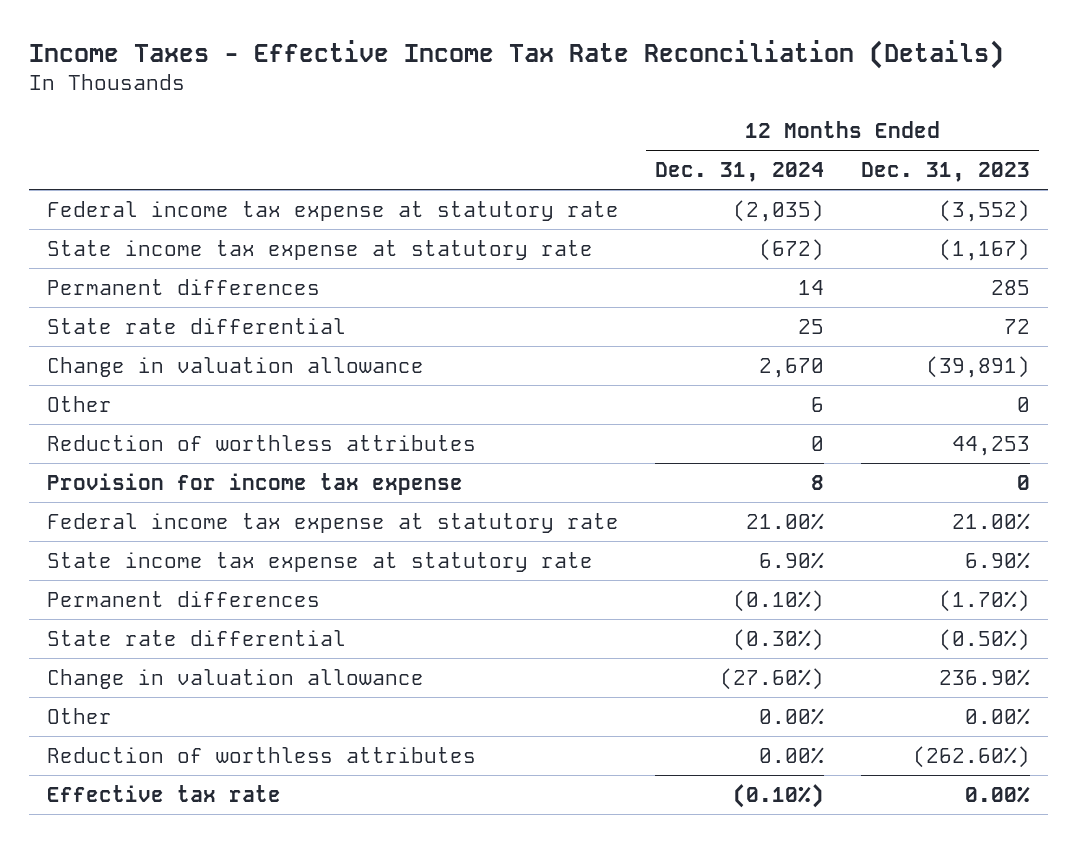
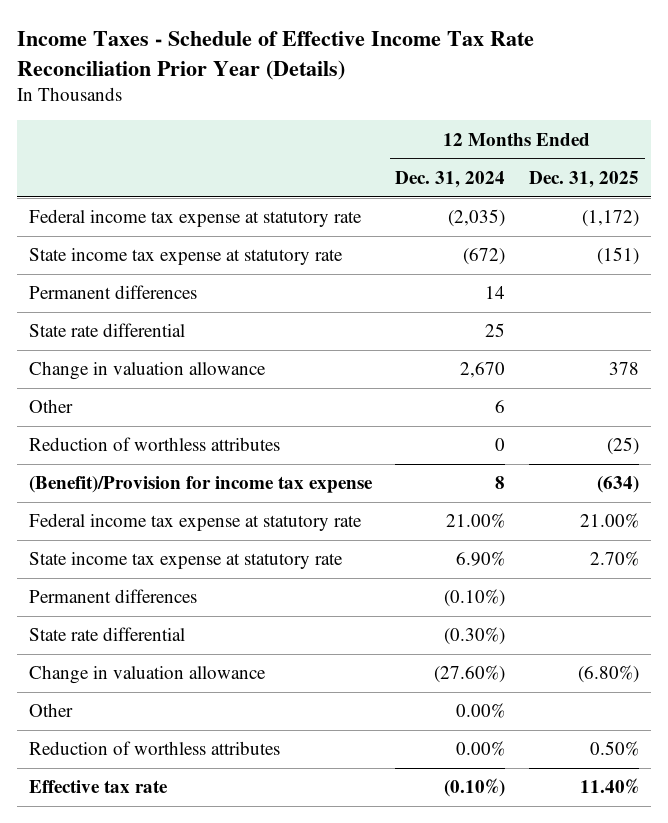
[28,39,1004,69] Income Taxes - Effective Income Tax Rate Reconciliation (Details) -> [16,31,534,80] Income Taxes - Schedule of Effective Income Tax Rate Reconciliation Prior Year (Details)
[860,162,1030,183] Dec. 31, 2023 -> none
none -> [529,170,640,188] Dec. 31, 2025
[46,472,463,495] Provision for income tax expense -> [28,476,373,494] (Benefit)/Provision for income tax expense

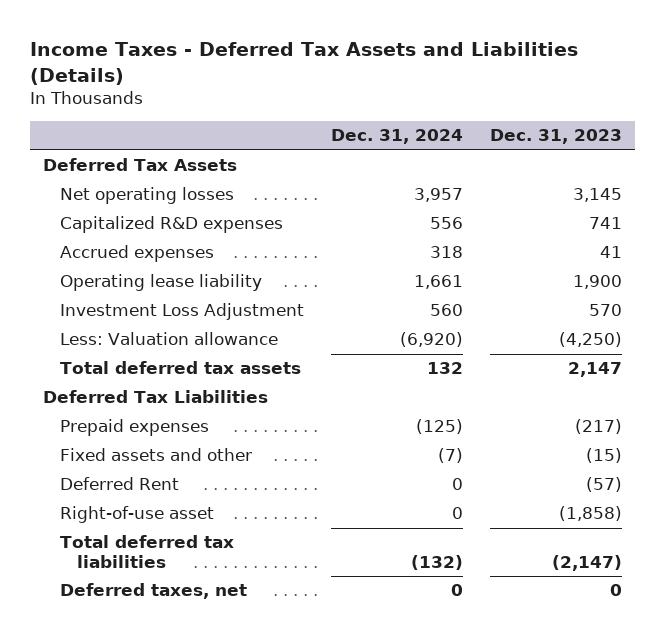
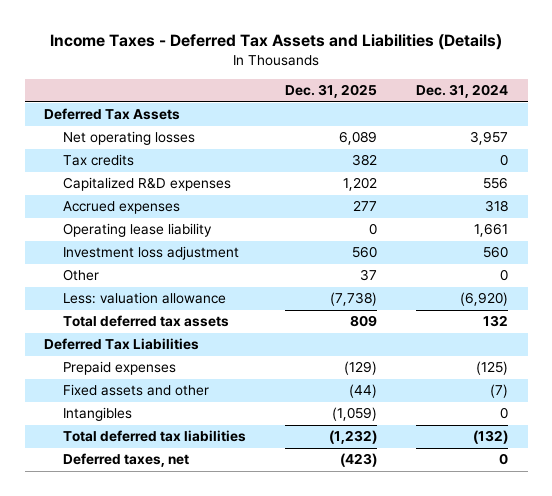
[489,129,622,145] Dec. 31, 2023 -> none
none -> [284,84,377,99] Dec. 31, 2025
none -> [62,154,134,167] Tax credits
[60,303,305,321] Investment Loss Adjustment -> [62,246,239,261] Investment loss adjustment
none -> [62,269,99,282] Other
[60,332,279,346] Less: Valuation allowance -> [62,292,226,305] Less: valuation allowance
[60,477,180,491] Deferred Rent -> none
[60,506,215,524] Right-of-use asset -> none
none -> [62,407,132,422] Intangibles

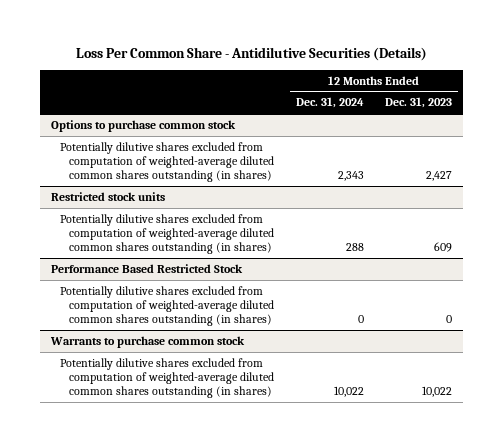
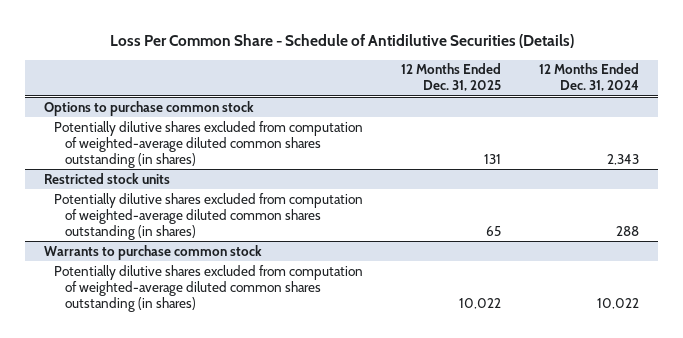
[75,47,427,62] Loss Per Common Share - Antidilutive Securities (Details) -> [109,33,574,48] Loss Per Common Share - Schedule of Antidilutive Securities (Details)
[385,97,453,109] Dec. 31, 2023 -> none
none -> [401,63,502,92] 12 Months Ended Dec. 31, 2025
[50,263,243,273] Performance Based Restricted Stock -> none
[59,285,274,327] Potentially dilutive shares excluded from computation of weighted-average diluted common shares outstanding (in shares) -> none

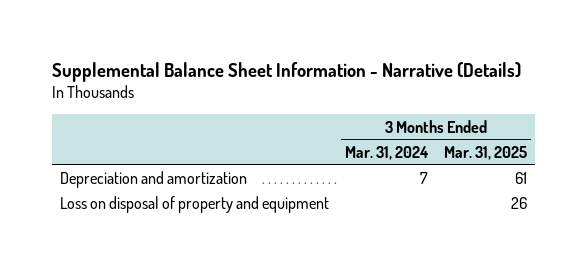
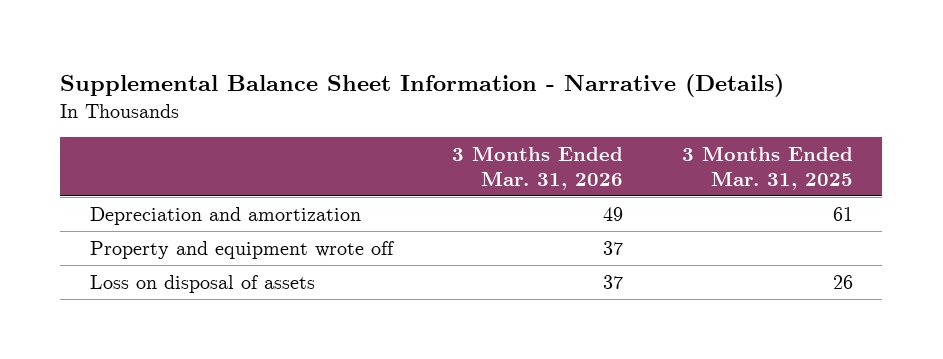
[344,145,429,160] Mar. 31, 2024 -> none
none -> [451,146,623,190] 3 Months Ended Mar. 31, 2026
none -> [89,240,395,259] Property and equipment wrote off
[59,196,329,214] Loss on disposal of property and equipment -> [89,274,315,293] Loss on disposal of assets

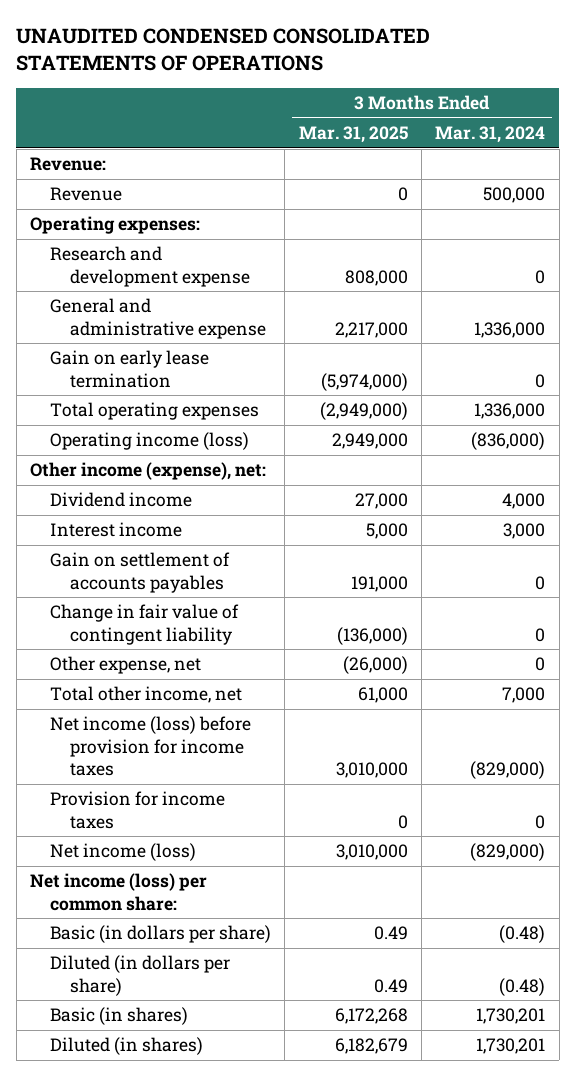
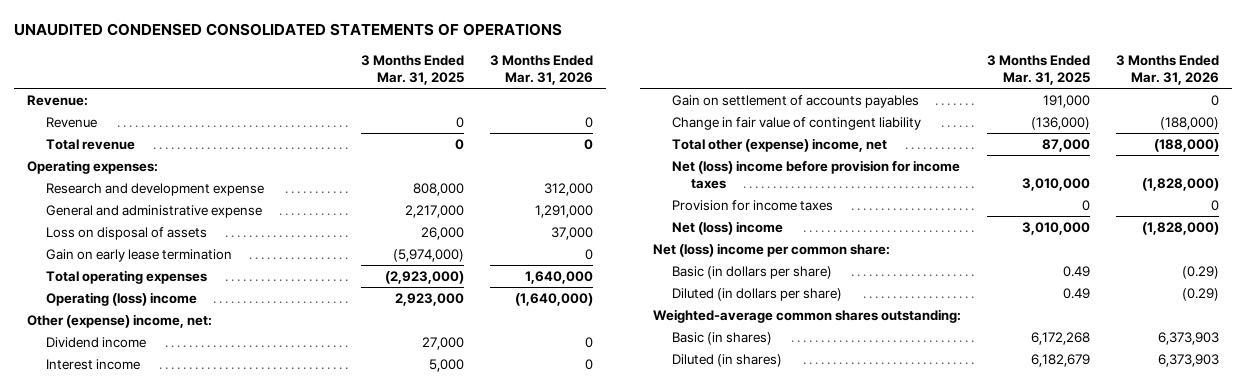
[435,125,546,143] Mar. 31, 2024 -> none
none -> [490,55,594,85] 3 Months Ended Mar. 31, 2026
none -> [45,138,135,150] Total revenue
none -> [45,226,207,240] Loss on disposal of assets
[319,402,408,421] (2,949,000) -> [385,270,465,284] (2,923,000)
[49,432,249,451] Operating income (loss) -> [45,291,197,306] Operating (loss) income
[331,433,408,450] 2,949,000 -> [395,292,465,306] 2,923,000
[29,462,266,481] Other income (expense), net: -> [27,313,213,328] Other (expense) income, net:
[49,656,201,675] Other expense, net -> none
[49,686,242,704] Total other income, net -> [671,137,887,152] Total other (expense) income, net
[357,687,408,704] 61,000 -> [1042,138,1091,152] 87,000
[49,716,251,776] Net income (loss) before provision for income taxes -> [671,159,960,189] Net (loss) income before provision for income taxes
[49,843,196,862] Net income (loss) -> [671,220,783,235] Net (loss) income
[29,873,207,911] Net income (loss) per common share: -> [653,242,891,257] Net (loss) income per common share:
none -> [653,308,962,323] Weighted-average common shares outstanding:

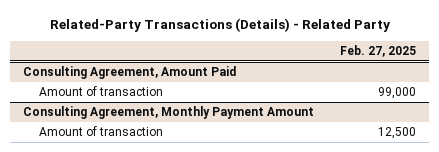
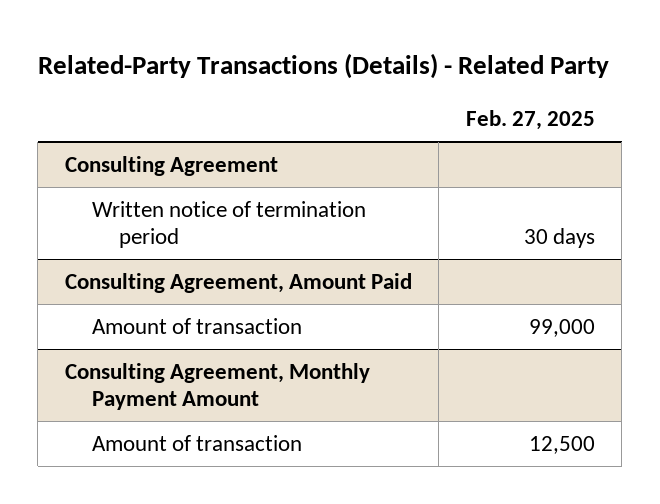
none -> [64,155,278,176] Consulting Agreement
none -> [91,200,366,249] Written notice of termination period

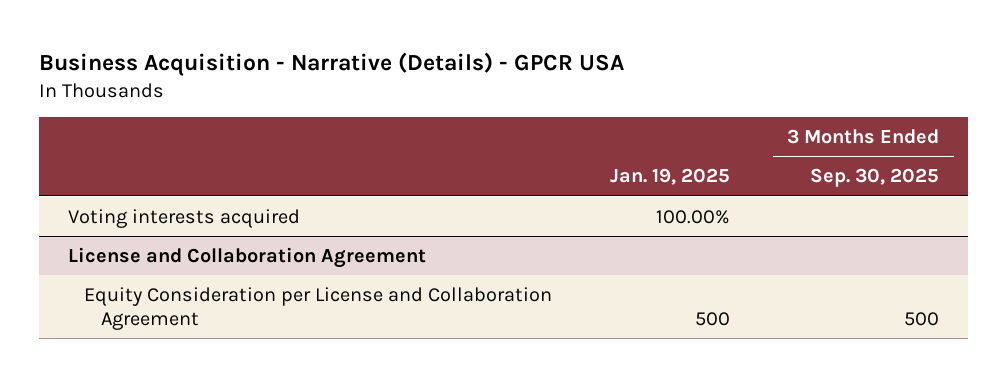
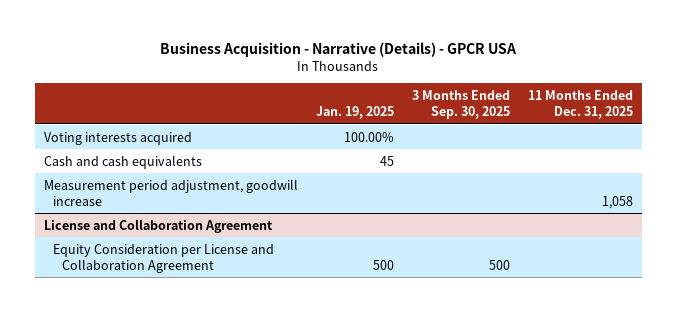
none -> [527,90,633,120] 11 Months Ended Dec. 31, 2025
none -> [44,154,203,169] Cash and cash equivalents
none -> [44,178,299,206] Measurement period adjustment, goodwill increase

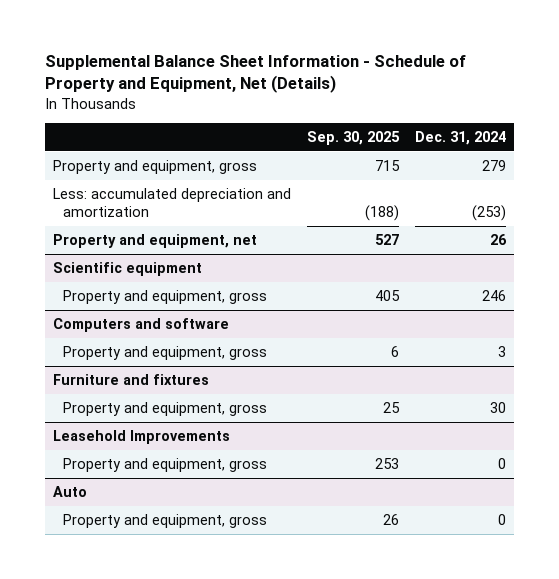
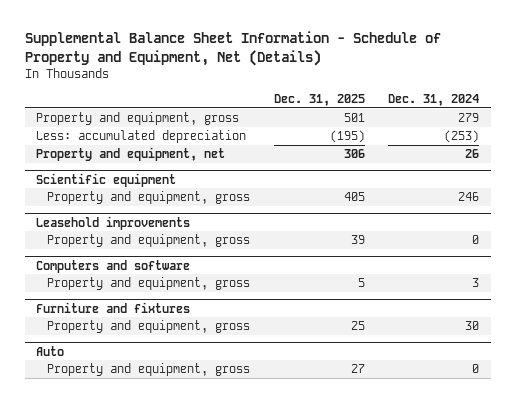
[306,131,400,146] Sep. 30, 2025 -> none
none -> [273,93,365,106] Dec. 31, 2025
[52,187,291,218] Less: accumulated depreciation and amortization -> [36,130,247,144] Less: accumulated depreciation
none -> [36,215,191,230] Leasehold improvements
none -> [47,234,251,248] Property and equipment, gross
[52,429,230,444] Leasehold Improvements -> none
[63,457,268,472] Property and equipment, gross -> none

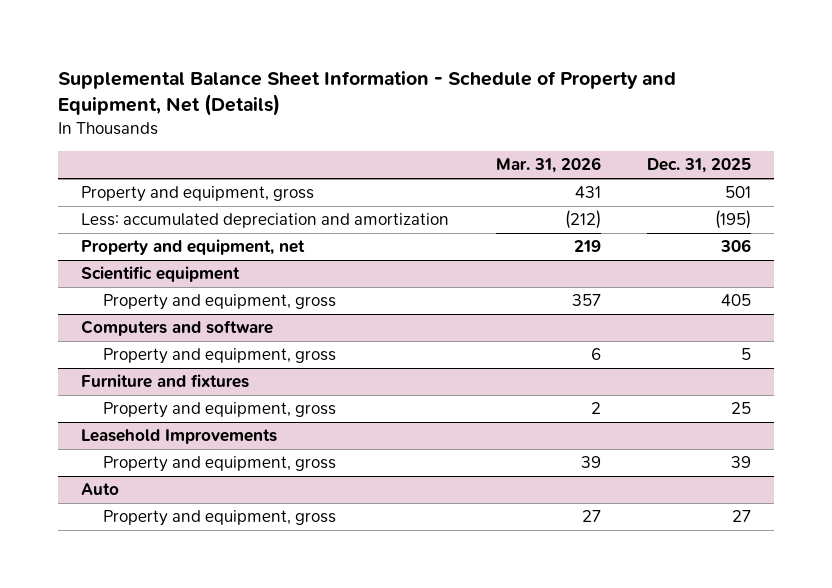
[388,93,480,106] Dec. 31, 2024 -> none
none -> [495,157,601,174] Mar. 31, 2026
[36,130,247,144] Less: accumulated depreciation -> [81,213,450,229] Less: accumulated depreciation and amortization
[36,215,191,230] Leasehold improvements -> none
[47,234,251,248] Property and equipment, gross -> none
none -> [81,429,278,445] Leasehold Improvements
none -> [103,456,337,473] Property and equipment, gross

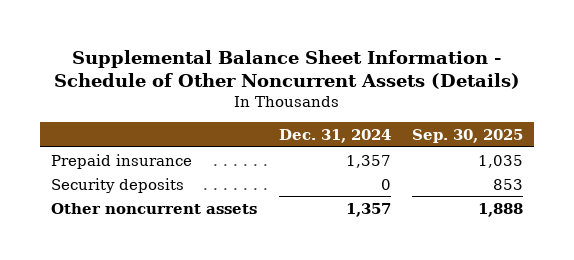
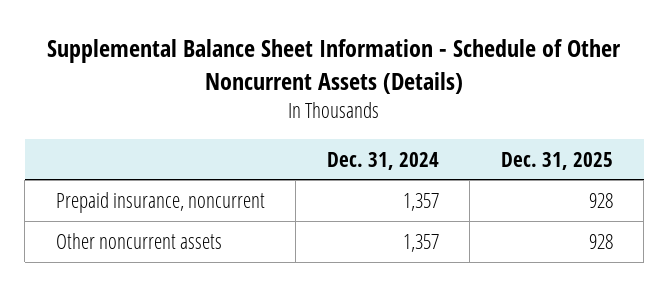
[412,129,524,144] Sep. 30, 2025 -> none
none -> [500,151,613,170] Dec. 31, 2025
[50,177,184,193] Security deposits -> none
[50,153,192,169] Prepaid insurance -> [55,191,265,213] Prepaid insurance, noncurrent

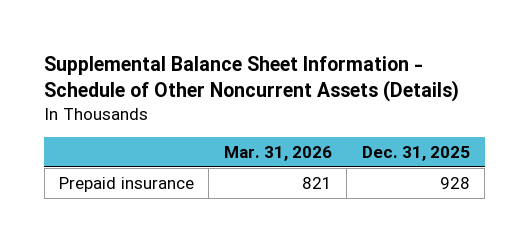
[326,151,439,170] Dec. 31, 2024 -> none
none -> [223,146,332,162] Mar. 31, 2026
[55,232,222,249] Other noncurrent assets -> none
[55,191,265,213] Prepaid insurance, noncurrent -> [59,176,195,192] Prepaid insurance

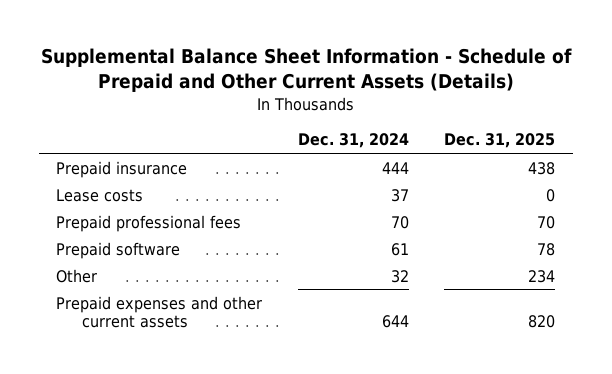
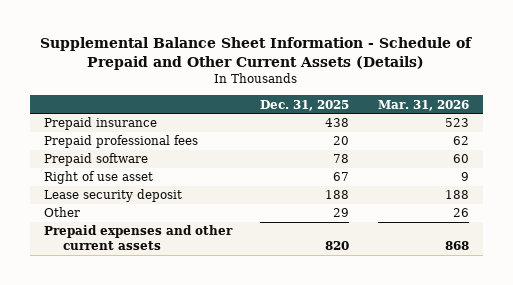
[297,133,409,149] Dec. 31, 2024 -> none
none -> [377,99,469,111] Mar. 31, 2026
[56,188,144,202] Lease costs -> none
[537,215,556,229] 70 -> [333,136,350,146] 20
none -> [43,171,153,185] Right of use asset
none -> [43,189,182,203] Lease security deposit
[528,269,556,283] 234 -> [333,208,350,218] 29

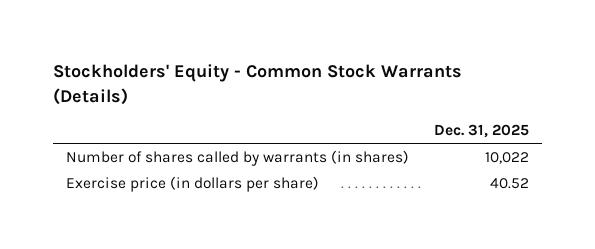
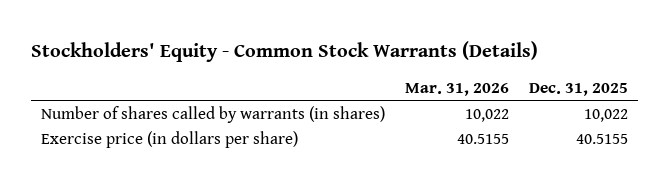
none -> [405,82,510,96] Mar. 31, 2026
[489,177,529,189] 40.52 -> [576,134,629,145] 40.5155

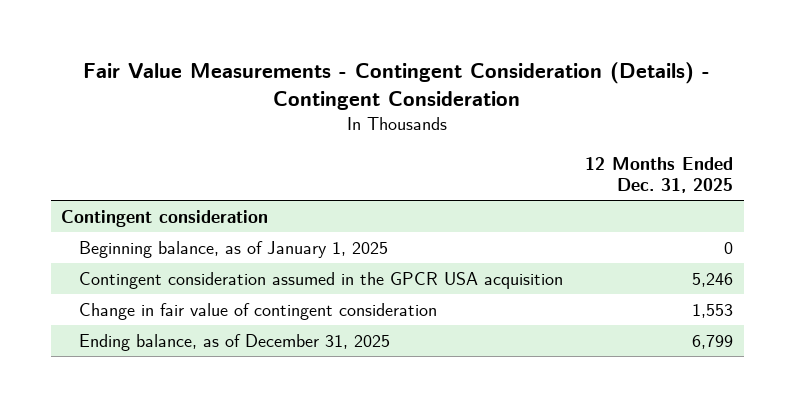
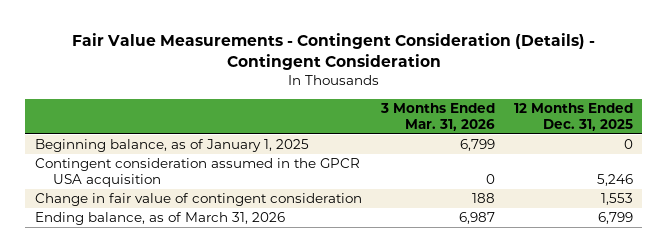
none -> [379,103,495,131] 3 Months Ended Mar. 31, 2026
[61,209,269,227] Contingent consideration -> none
[79,333,391,351] Ending balance, as of December 31, 2025 -> [34,212,285,226] Ending balance, as of March 31, 2026

